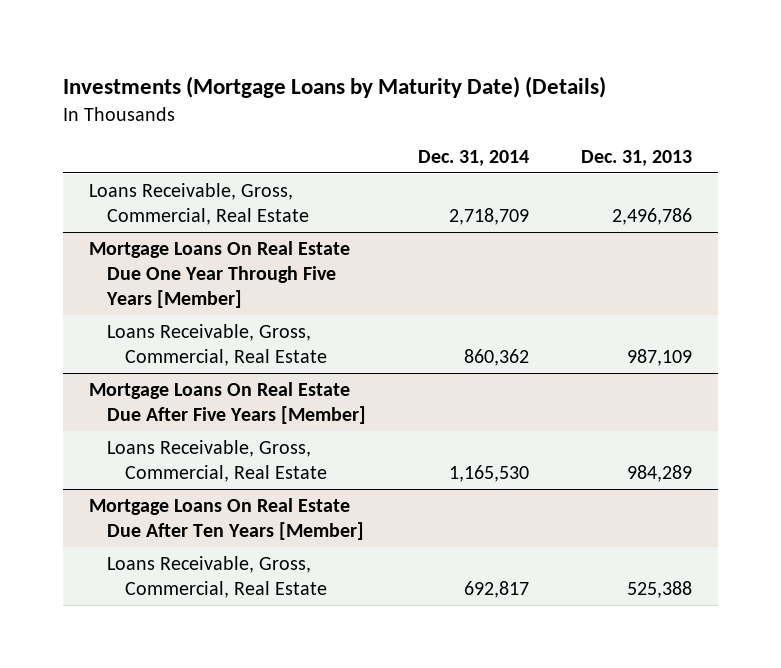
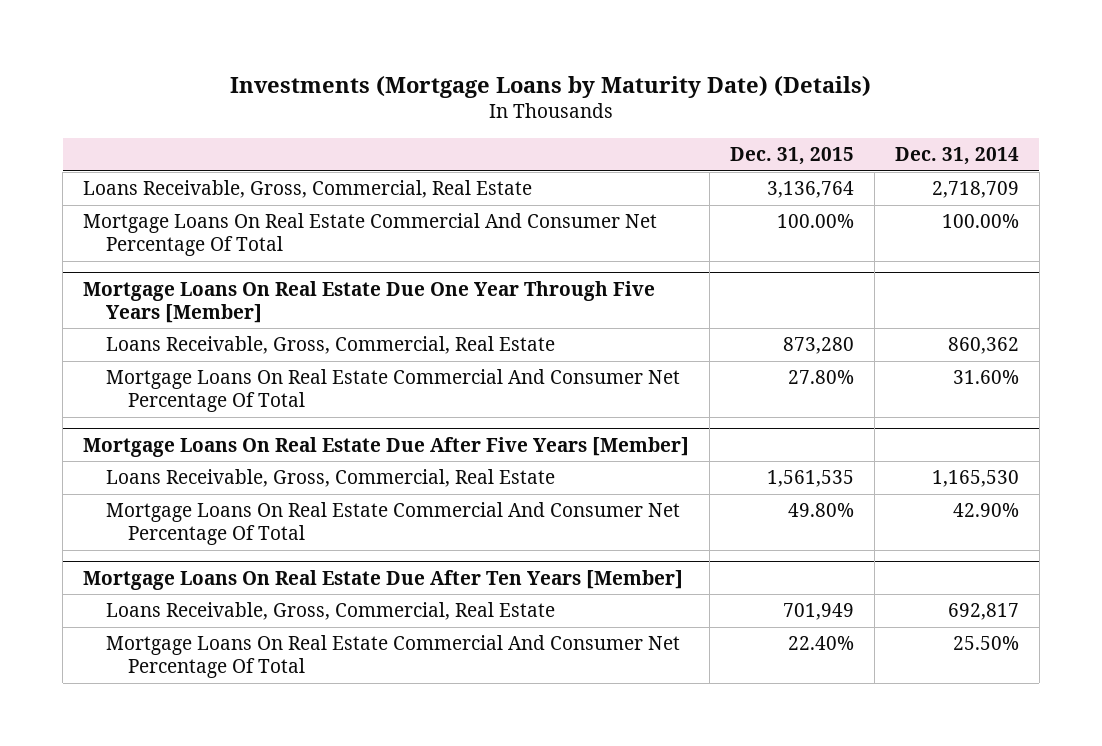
[581,149,693,166] Dec. 31, 2013 -> none
none -> [729,147,854,166] Dec. 31, 2015
none -> [83,213,658,257] Mortgage Loans On Real Estate Commercial And Consumer Net Percentage Of Total
none -> [105,369,680,413] Mortgage Loans On Real Estate Commercial And Consumer Net Percentage Of Total
none -> [105,502,680,546] Mortgage Loans On Real Estate Commercial And Consumer Net Percentage Of Total
none -> [105,635,680,679] Mortgage Loans On Real Estate Commercial And Consumer Net Percentage Of Total

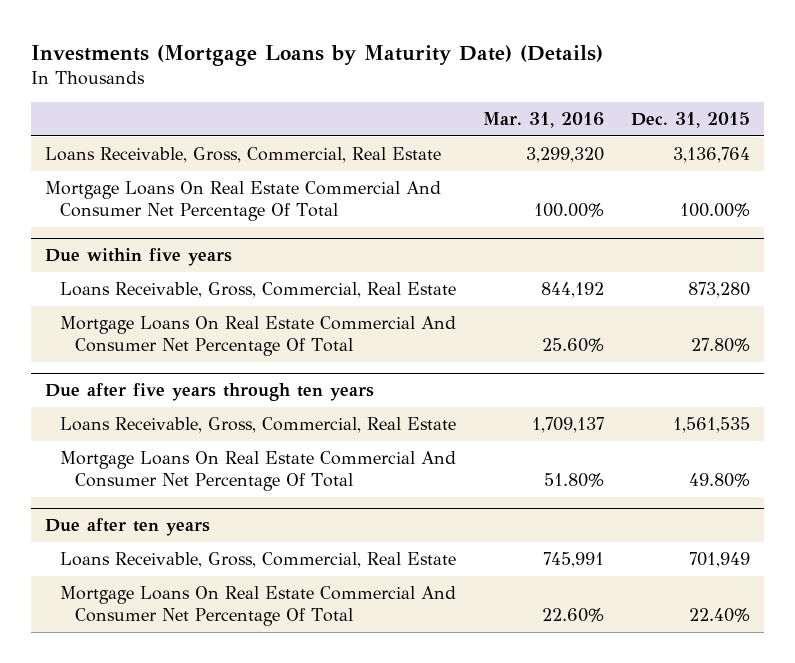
[894,147,1019,166] Dec. 31, 2014 -> none
none -> [483,112,605,129] Mar. 31, 2016
[83,280,656,323] Mortgage Loans On Real Estate Due One Year Through Five Years [Member] -> [45,248,233,267] Due within five years
[83,436,690,457] Mortgage Loans On Real Estate Due After Five Years [Member] -> [45,383,375,402] Due after five years through ten years
[83,569,684,590] Mortgage Loans On Real Estate Due After Ten Years [Member] -> [45,518,211,537] Due after ten years

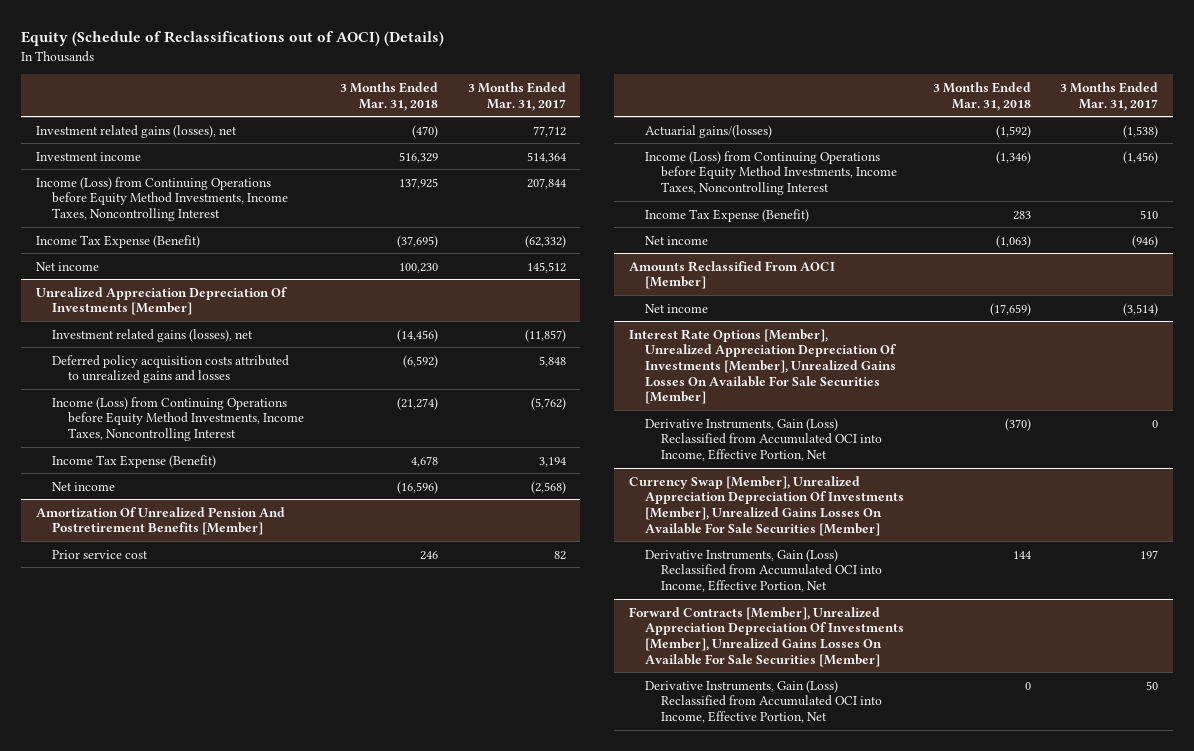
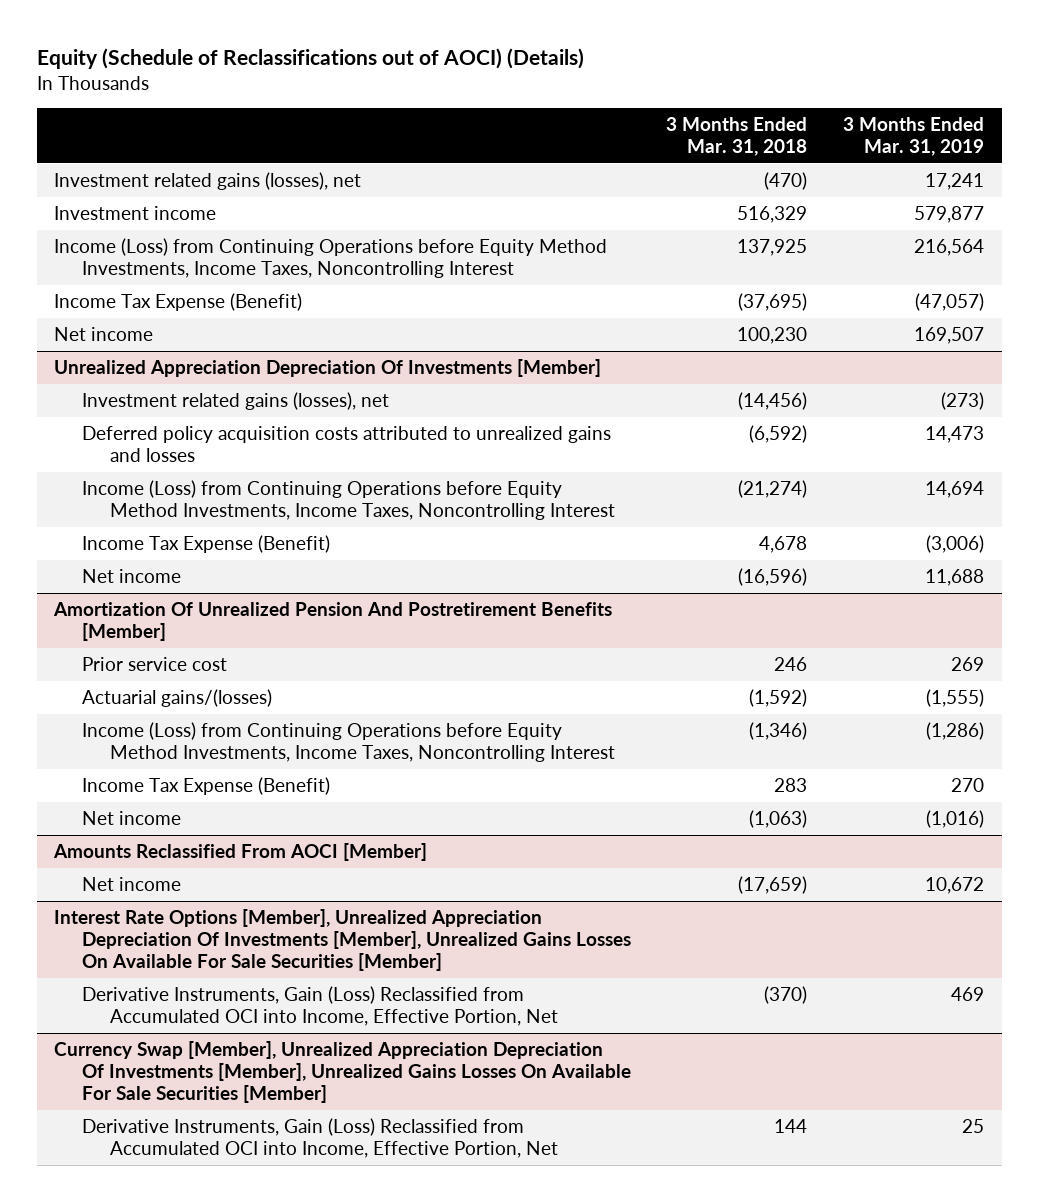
[467,81,566,111] 3 Months Ended Mar. 31, 2017 -> none
none -> [842,116,984,156] 3 Months Ended Mar. 31, 2019
[628,606,904,667] Forward Contracts [Member], Unrealized Appreciation Depreciation Of Investments [Member], Unrealized Gains Losses On Available For Sale Securities [Member] -> none
[644,679,882,723] Derivative Instruments, Gain (Loss) Reclassified from Accumulated OCI into Income, Effective Portion, Net -> none

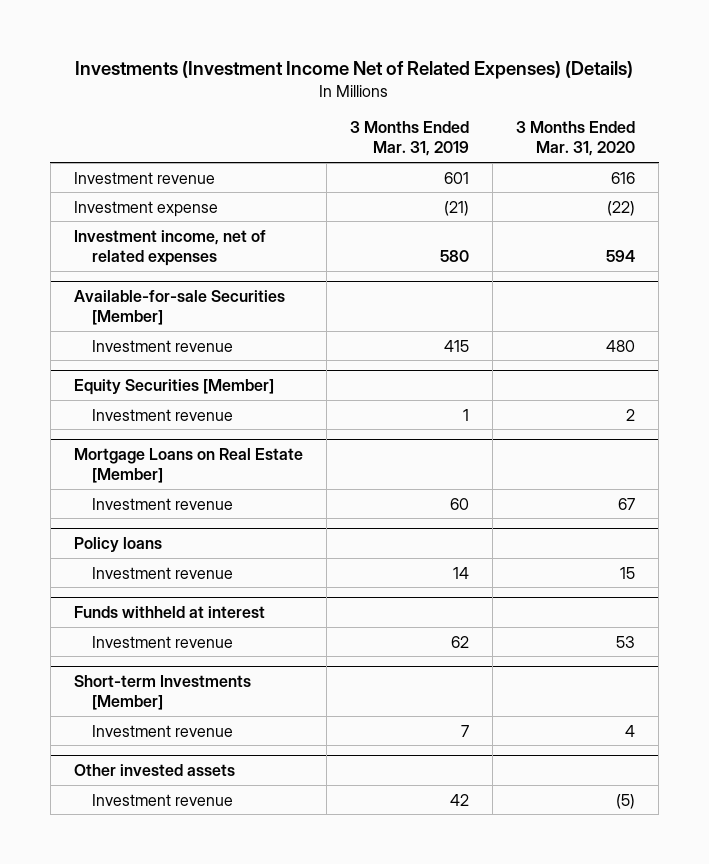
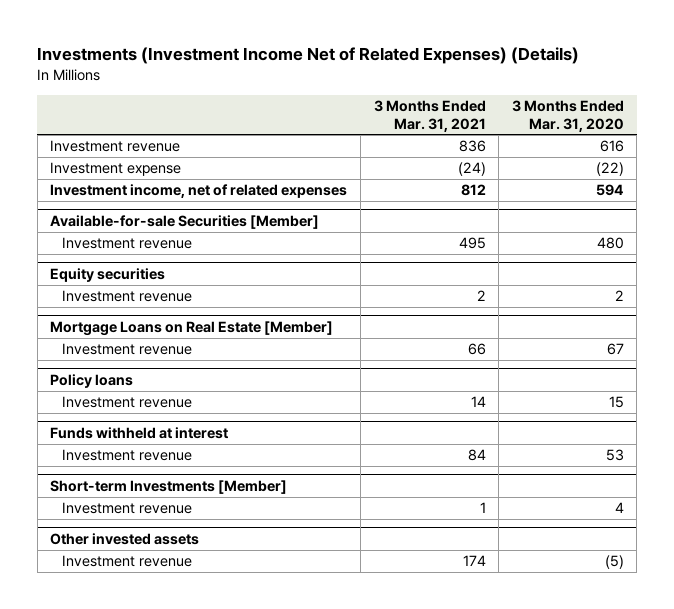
[349,121,469,157] 3 Months Ended Mar. 31, 2019 -> none
none -> [373,100,486,132] 3 Months Ended Mar. 31, 2021
[73,378,274,395] Equity Securities [Member] -> [50,268,166,283] Equity securities

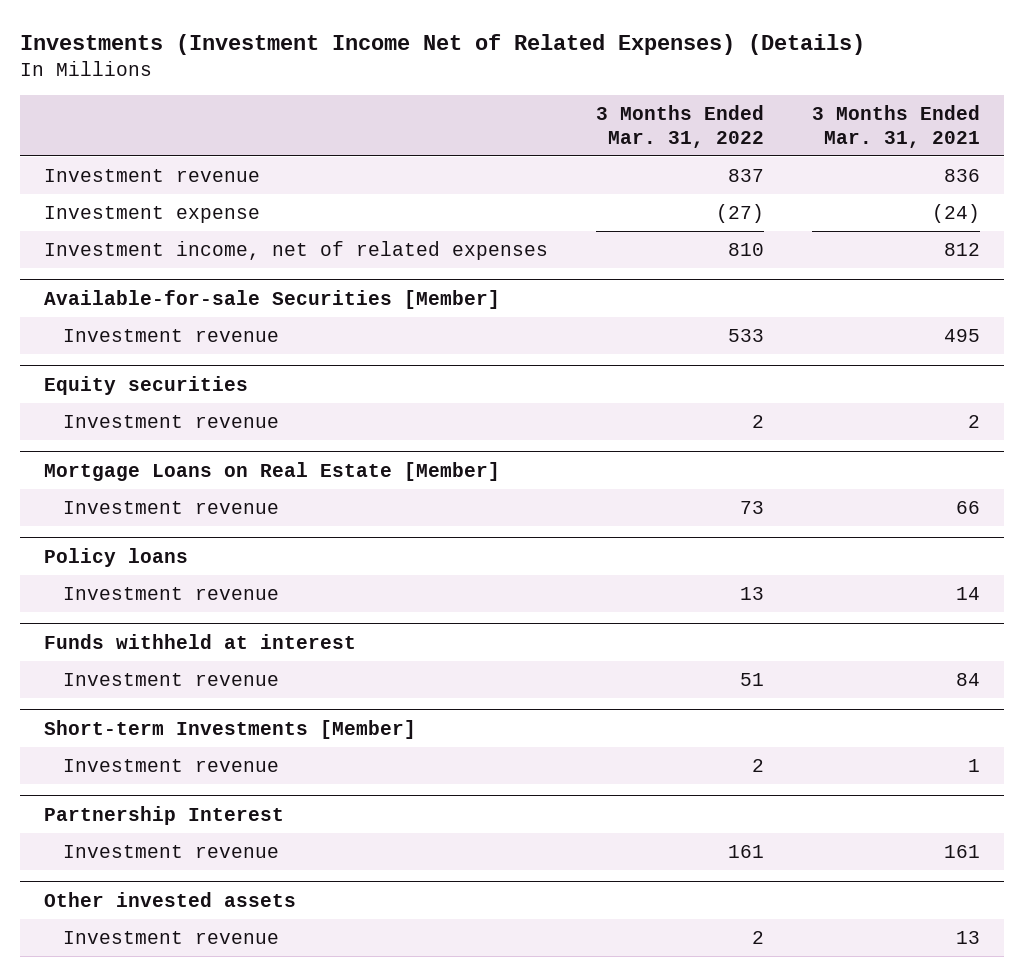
[511,100,624,132] 3 Months Ended Mar. 31, 2020 -> none
none -> [596,104,765,148] 3 Months Ended Mar. 31, 2022
none -> [43,805,284,825] Partnership Interest
none -> [63,844,280,858] Investment revenue
[462,555,486,567] 174 -> [956,930,981,944] 13

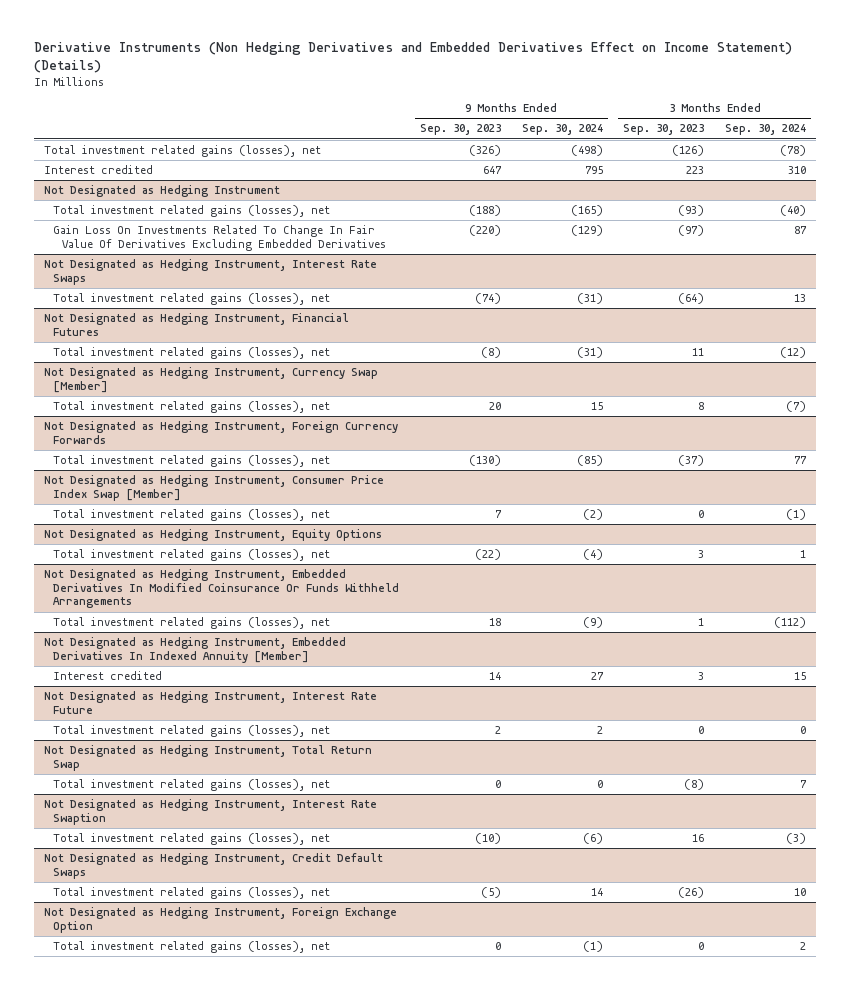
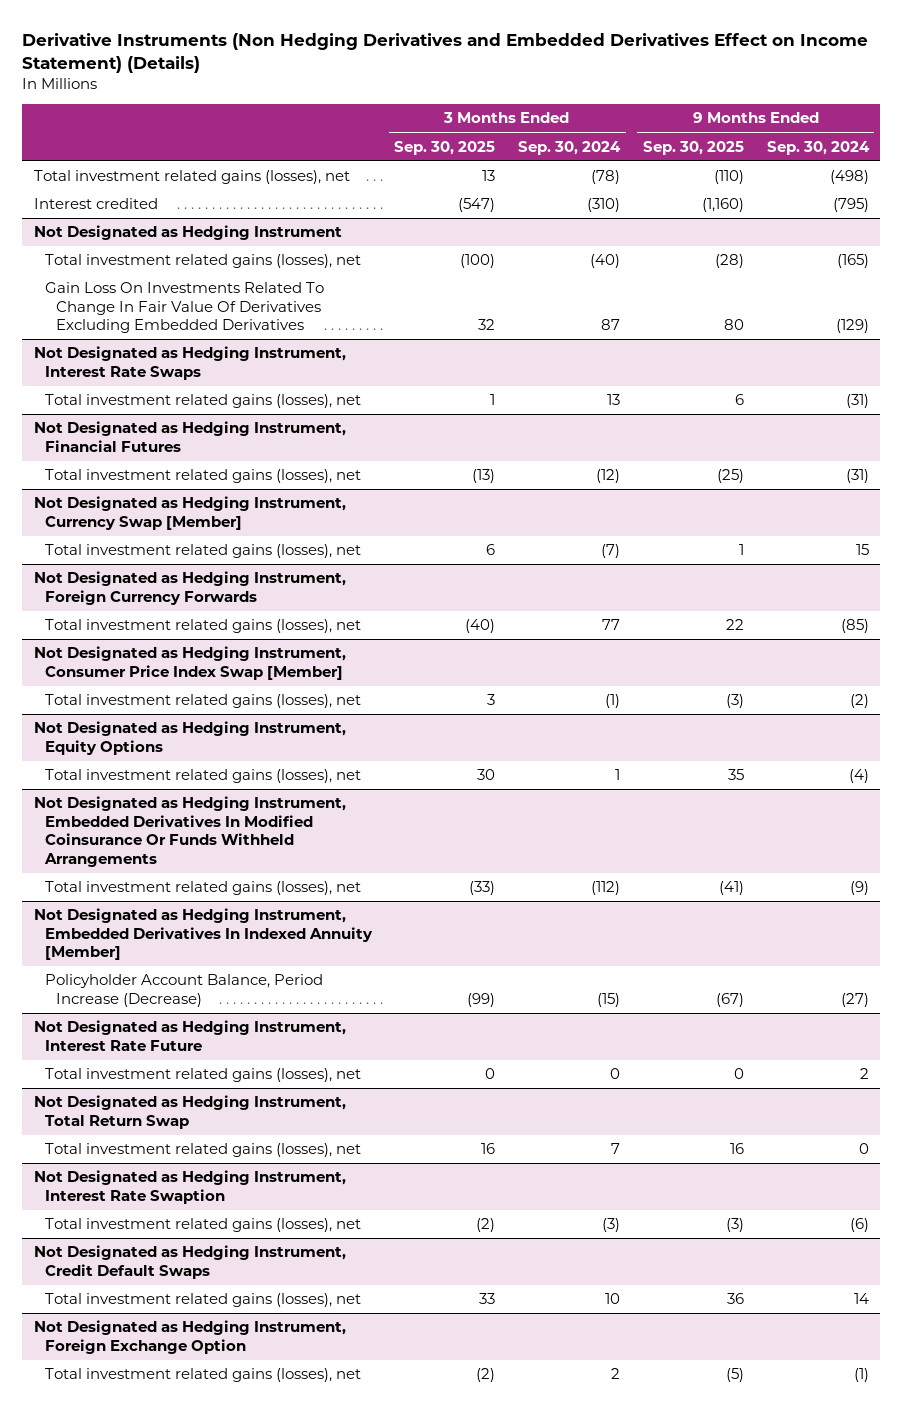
[419,124,501,136] Sep. 30, 2023 -> none
[623,124,705,136] Sep. 30, 2023 -> none
none -> [394,140,496,155] Sep. 30, 2025
none -> [642,140,744,155] Sep. 30, 2025
[584,166,603,175] 795 -> [832,198,869,213] (795)
[787,166,806,175] 310 -> [587,198,621,213] (310)
[53,671,163,681] Interest credited -> none
none -> [44,974,323,1007] Policyholder Account Balance, Period Increase (Decrease)

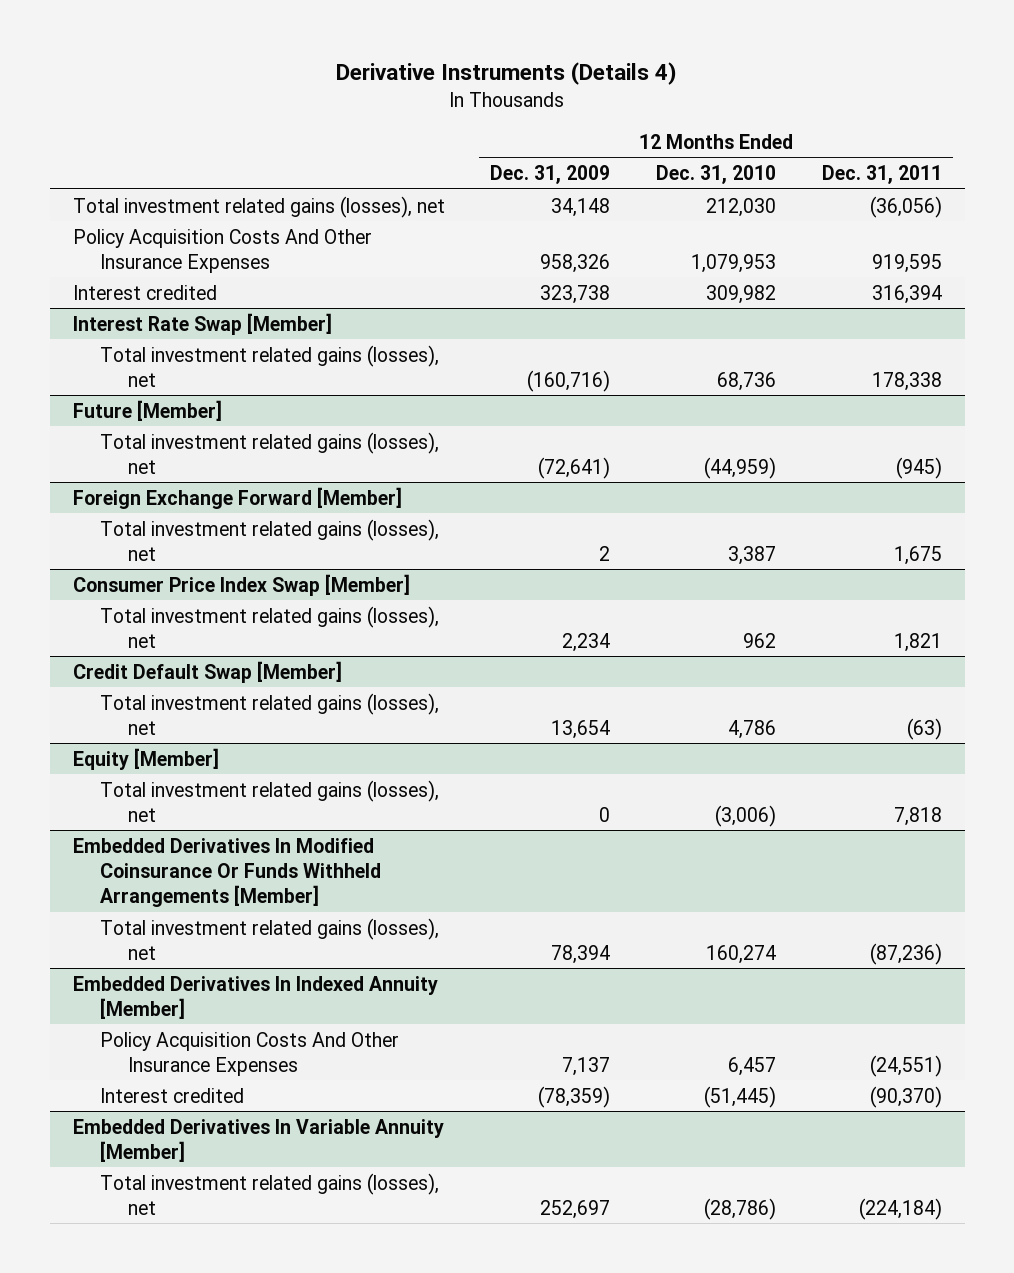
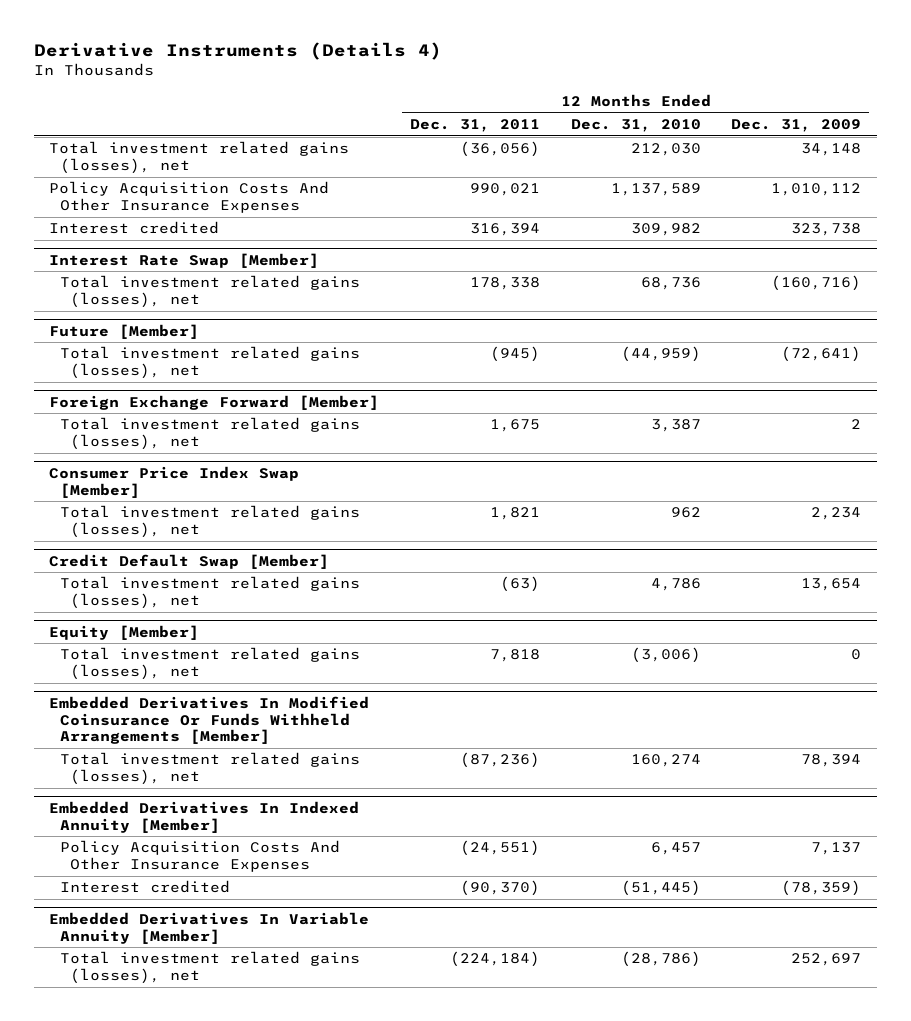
[540,253,611,273] 958,326 -> [771,183,862,197] 1,010,112
[690,253,776,273] 1,079,953 -> [610,183,701,197] 1,137,589
[871,253,942,273] 919,595 -> [470,183,541,197] 990,021

